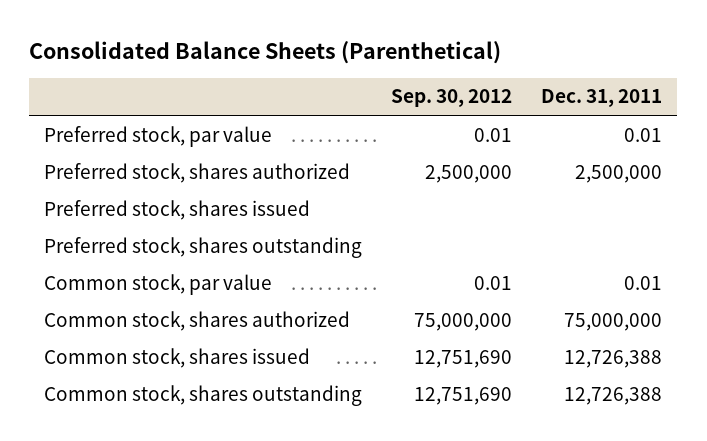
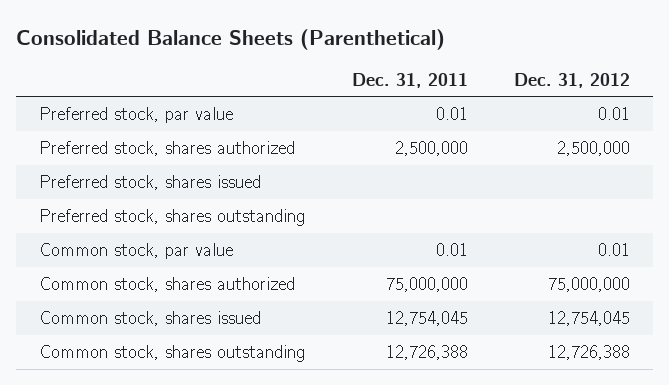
[391,89,513,108] Sep. 30, 2012 -> none
none -> [513,72,630,88] Dec. 31, 2012
[564,349,663,368] 12,726,388 -> [385,311,468,327] 12,754,045

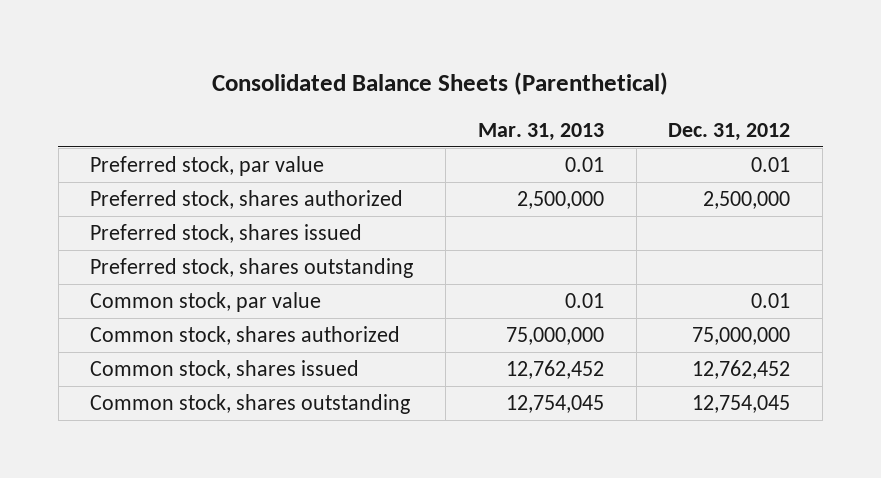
[351,72,468,88] Dec. 31, 2011 -> none
none -> [477,122,604,141] Mar. 31, 2013
[547,311,630,327] 12,754,045 -> [692,359,791,379] 12,762,452
[547,345,630,361] 12,726,388 -> [692,394,791,413] 12,754,045

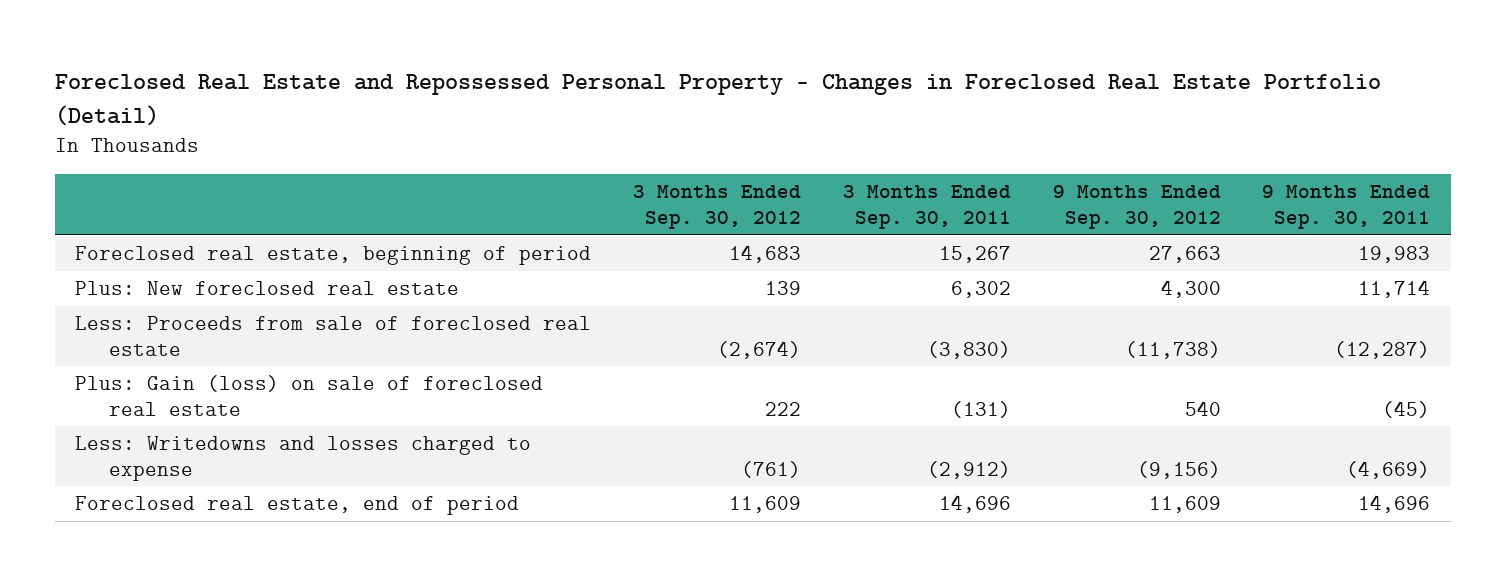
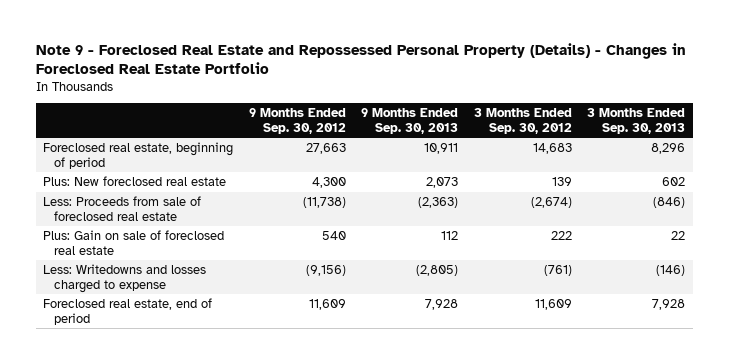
[54,73,1381,126] Foreclosed Real Estate and Repossessed Personal Property - Changes in Foreclosed Real Estate Portfolio (Detail) -> [35,42,686,75] Note 9 - Foreclosed Real Estate and Repossessed Personal Property (Details) - Changes in Foreclosed Real Estate Portfolio
[842,185,1011,229] 3 Months Ended Sep. 30, 2011 -> none
[1262,185,1431,229] 9 Months Ended Sep. 30, 2011 -> none
none -> [361,108,459,134] 9 Months Ended Sep. 30, 2013
none -> [587,108,686,134] 3 Months Ended Sep. 30, 2013
[75,375,544,416] Plus: Gain (loss) on sale of foreclosed real estate -> [43,229,225,255] Plus: Gain on sale of foreclosed real estate

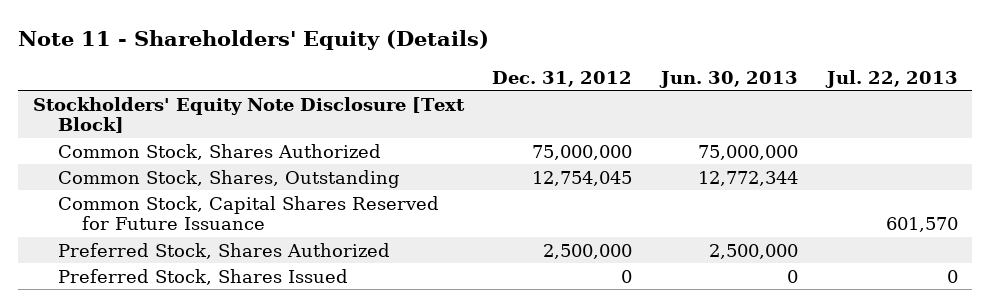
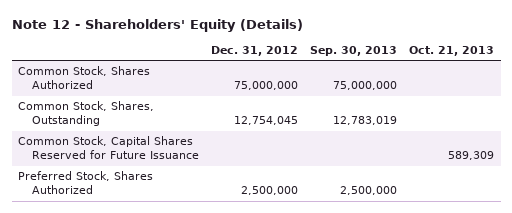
[18,30,490,51] Note 11 - Shareholders' Equity (Details) -> [11,18,303,32] Note 12 - Shareholders' Equity (Details)
[659,70,799,88] Jun. 30, 2013 -> none
[824,69,958,88] Jul. 22, 2013 -> none
none -> [310,46,398,57] Sep. 30, 2013
none -> [409,46,495,57] Oct. 21, 2013
[32,96,465,134] Stockholders' Equity Note Disclosure [Text Block] -> none
[57,268,348,285] Preferred Stock, Shares Issued -> none

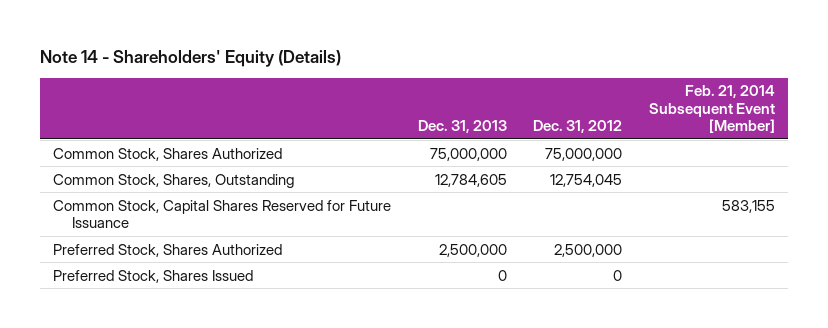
[11,18,303,32] Note 12 - Shareholders' Equity (Details) -> [39,50,341,68] Note 14 - Shareholders' Equity (Details)
[310,46,398,57] Sep. 30, 2013 -> none
[409,46,495,57] Oct. 21, 2013 -> none
none -> [417,120,507,134] Dec. 31, 2013
none -> [648,85,775,134] Feb. 21, 2014 Subsequent Event [Member]
none -> [53,269,254,283] Preferred Stock, Shares Issued

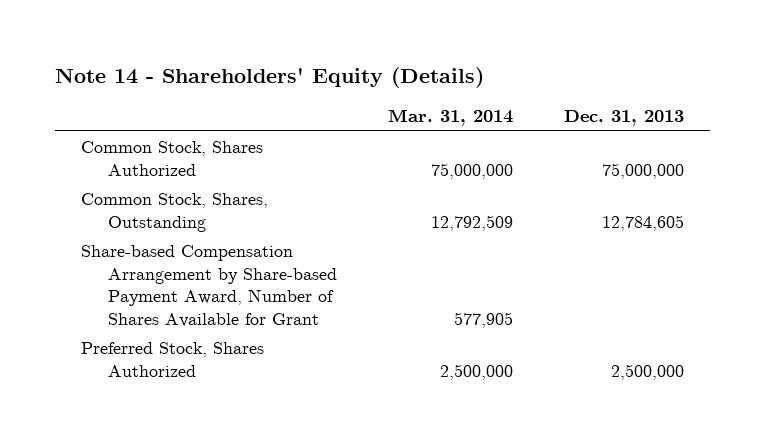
[533,120,623,134] Dec. 31, 2012 -> none
[648,85,775,134] Feb. 21, 2014 Subsequent Event [Member] -> none
none -> [388,108,514,126] Mar. 31, 2014
[53,199,392,228] Common Stock, Capital Shares Reserved for Future Issuance -> none
none -> [80,244,338,327] Share-based Compensation Arrangement by Share-based Payment Award, Number of Shares Available for Grant
[53,269,254,283] Preferred Stock, Shares Issued -> none

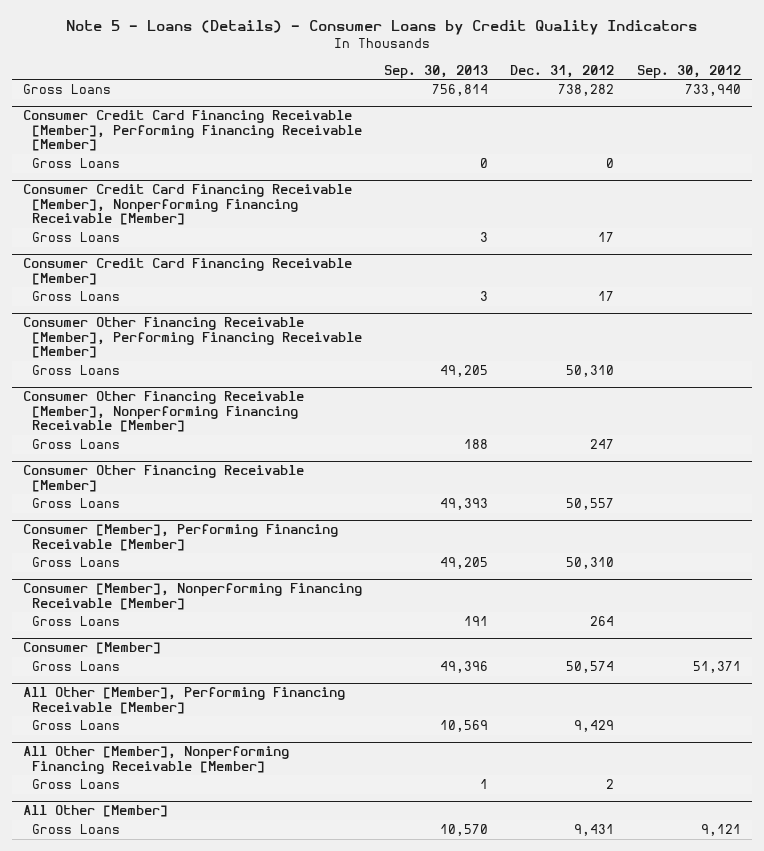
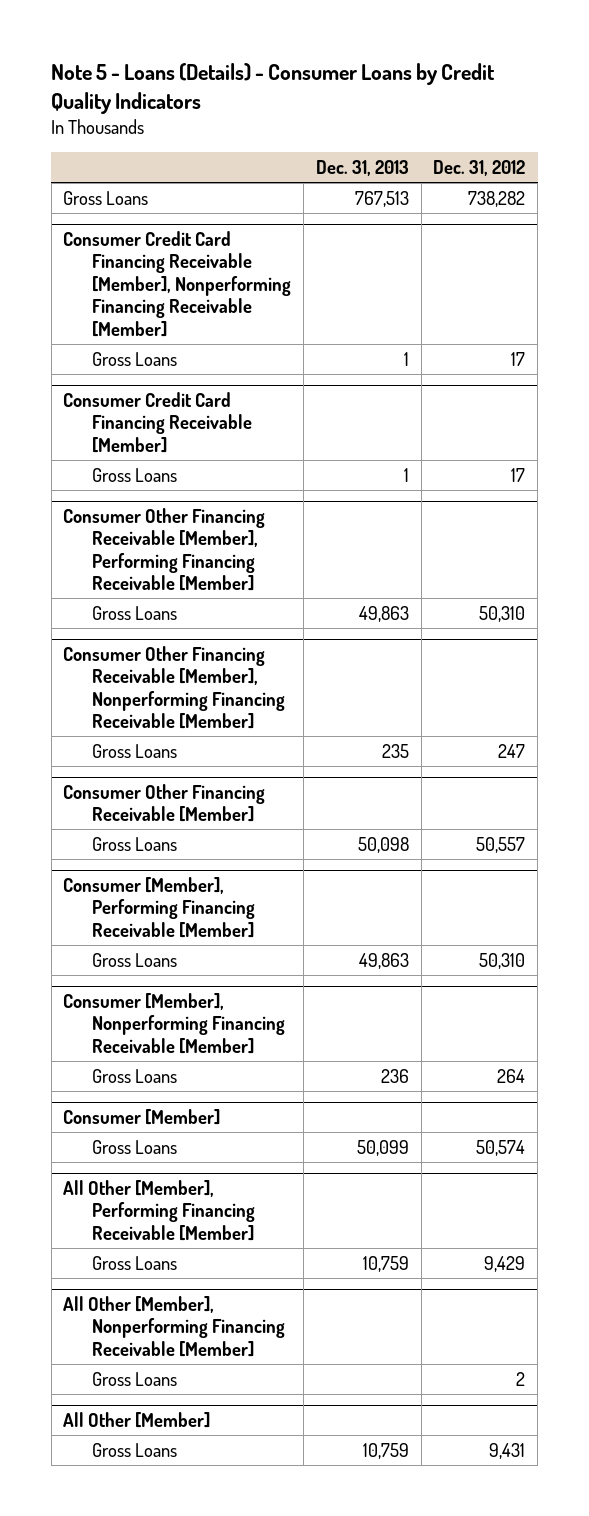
[384,64,489,79] Sep. 30, 2013 -> none
[636,64,741,79] Sep. 30, 2012 -> none
none -> [315,159,409,176] Dec. 31, 2013
[23,110,362,152] Consumer Credit Card Financing Receivable [Member], Performing Financing Receivable [Member] -> none
[31,158,120,169] Gross Loans -> none

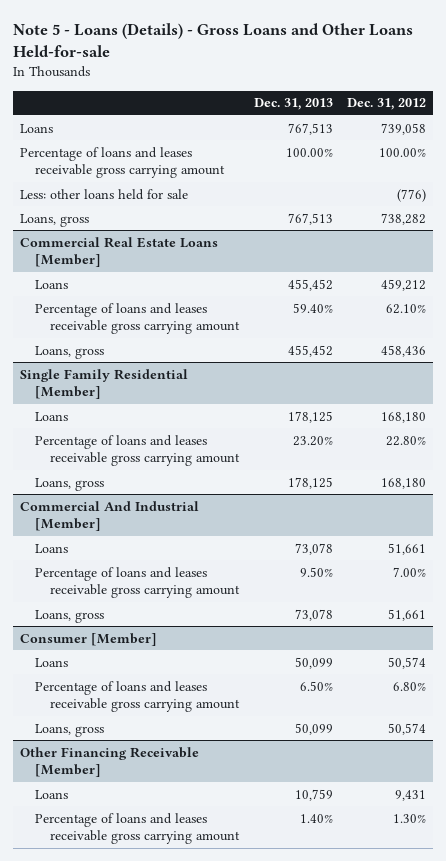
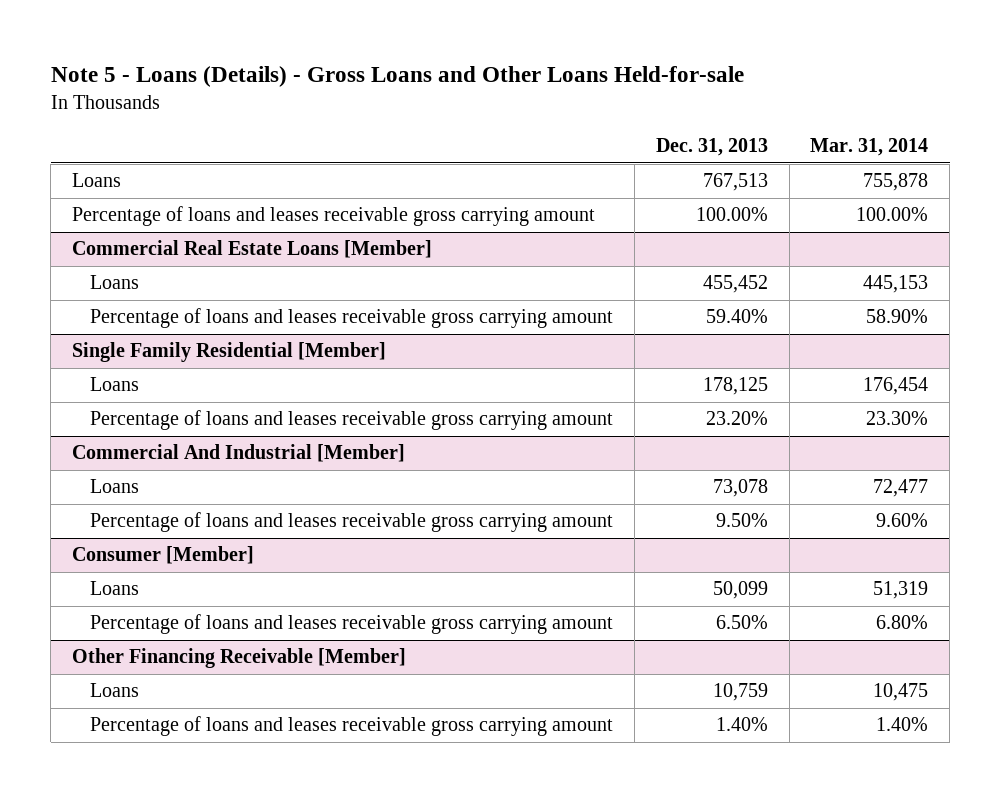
[346,98,426,111] Dec. 31, 2012 -> none
none -> [810,138,929,157] Mar. 31, 2014
[20,188,189,200] Less: other loans held for sale -> none
[20,213,90,227] Loans, gross -> none
[35,345,105,359] Loans, gross -> none
[35,477,105,491] Loans, gross -> none
[35,609,105,623] Loans, gross -> none
[35,723,105,737] Loans, gross -> none

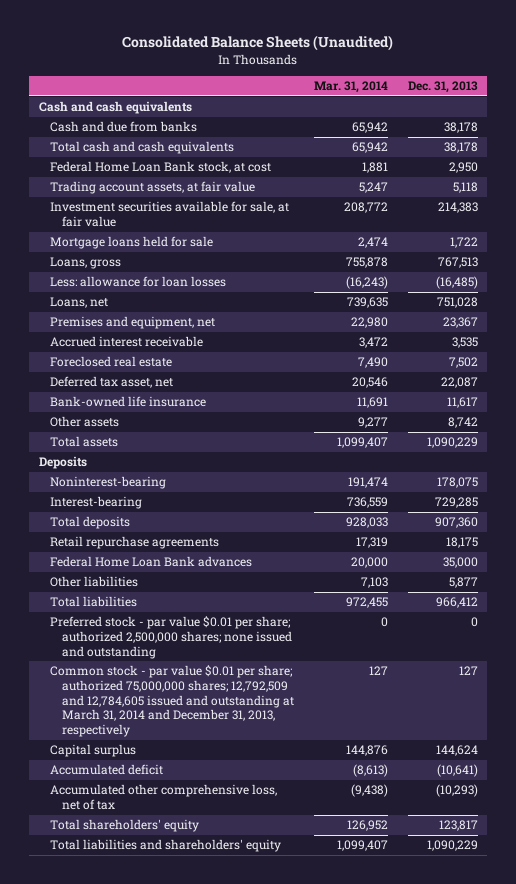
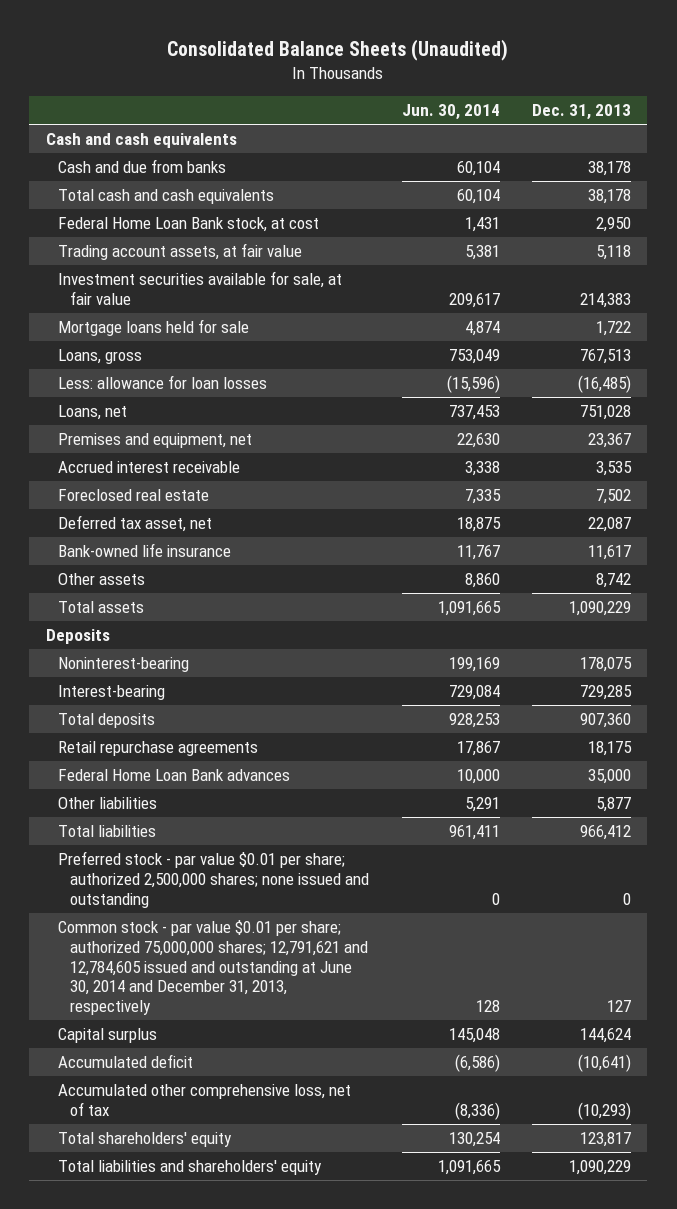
[313,81,388,94] Mar. 31, 2014 -> none
none -> [401,104,500,121] Jun. 30, 2014
[50,665,295,738] Common stock - par value $0.01 per share; authorized 75,000,000 shares; 12,792,509 and 12,784,605 issued and outstanding at March 31, 2014 and December 31, 2013, respectively -> [57,920,368,1016] Common stock - par value $0.01 per share; authorized 75,000,000 shares; 12,791,621 and 12,784,605 issued and outstanding at June 30, 2014 and December 31, 2013, respectively

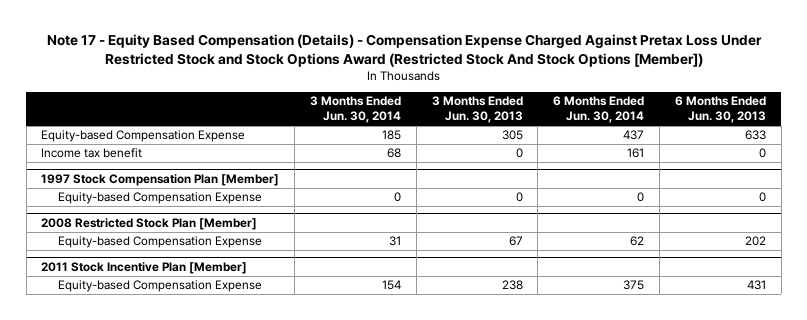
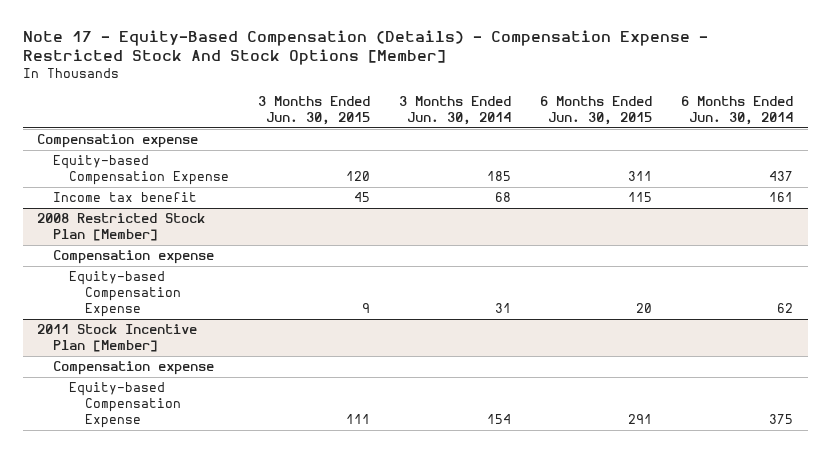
[46,33,762,67] Note 17 - Equity Based Compensation (Details) - Compensation Expense Charged Against Pretax Loss Under Restricted Stock and Stock Options Award (Restricted Stock And Stock Options [Member]) -> [22,30,708,66] Note 17 - Equity-Based Compensation (Details) - Compensation Expense - Restricted Stock And Stock Options [Member]
[431,96,523,124] 3 Months Ended Jun. 30, 2013 -> none
[674,96,766,124] 6 Months Ended Jun. 30, 2013 -> none
none -> [258,95,371,125] 3 Months Ended Jun. 30, 2015
none -> [540,95,653,125] 6 Months Ended Jun. 30, 2015
none -> [37,134,199,149] Compensation expense
[41,173,280,186] 1997 Stock Compensation Plan [Member] -> none
[58,192,263,205] Equity-based Compensation Expense -> none
none -> [53,250,215,265] Compensation expense
none -> [53,361,215,376] Compensation expense

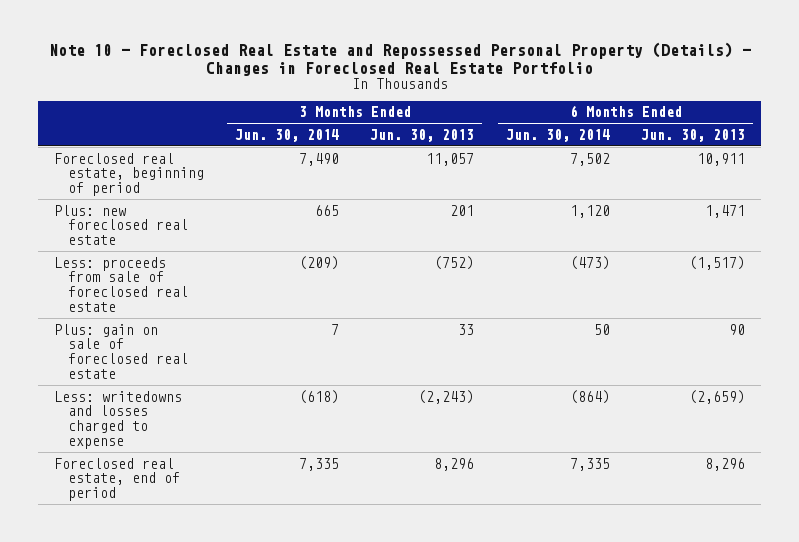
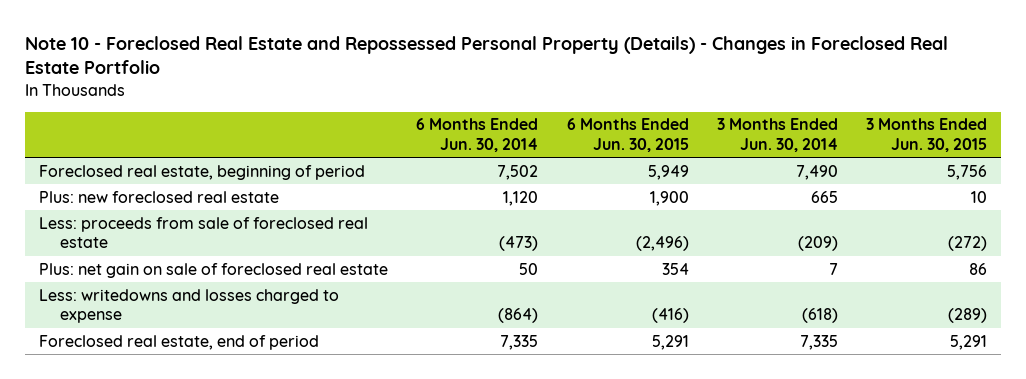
[370,128,475,142] Jun. 30, 2013 -> none
[641,128,746,142] Jun. 30, 2013 -> none
none -> [566,118,689,152] 6 Months Ended Jun. 30, 2015
none -> [865,118,987,152] 3 Months Ended Jun. 30, 2015
[53,323,188,379] Plus: gain on sale of foreclosed real estate -> [39,262,389,278] Plus: net gain on sale of foreclosed real estate

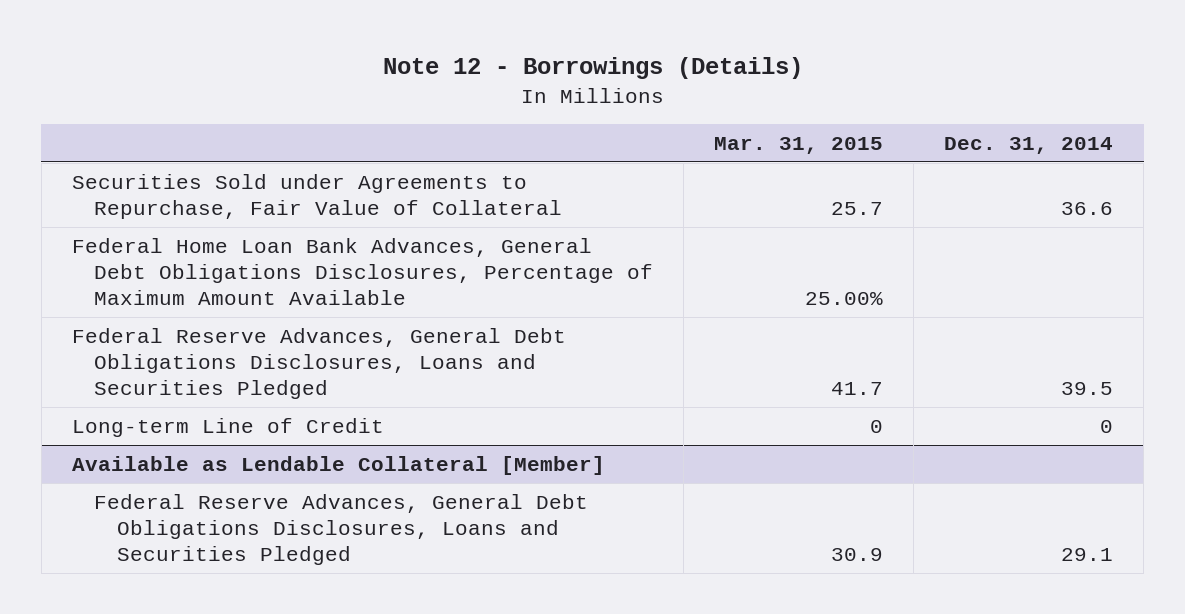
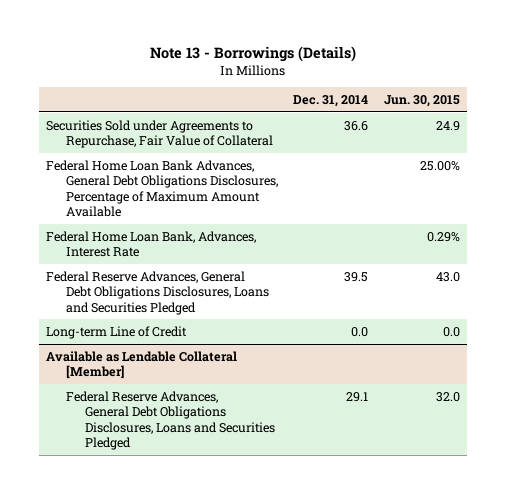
[382,57,803,80] Note 12 - Borrowings (Details) -> [150,46,357,63] Note 13 - Borrowings (Details)
[714,136,884,154] Mar. 31, 2015 -> none
none -> [383,95,460,108] Jun. 30, 2015
none -> [46,230,257,258] Federal Home Loan Bank, Advances, Interest Rate
[1100,420,1114,434] 0 -> [351,326,369,337] 0.0

